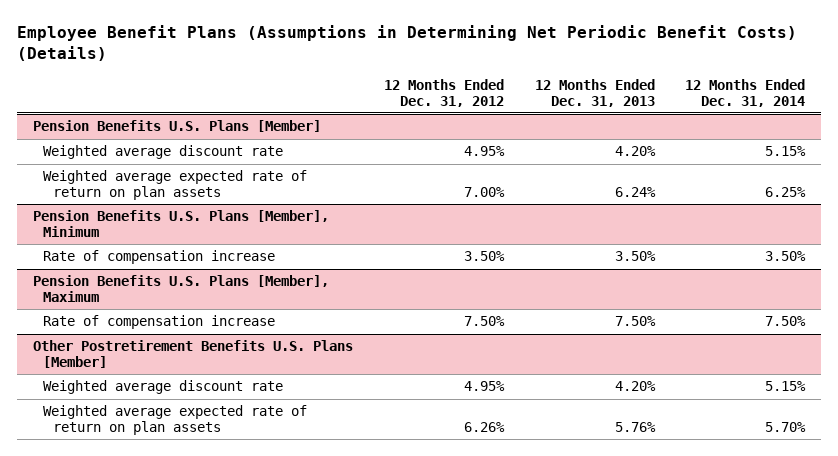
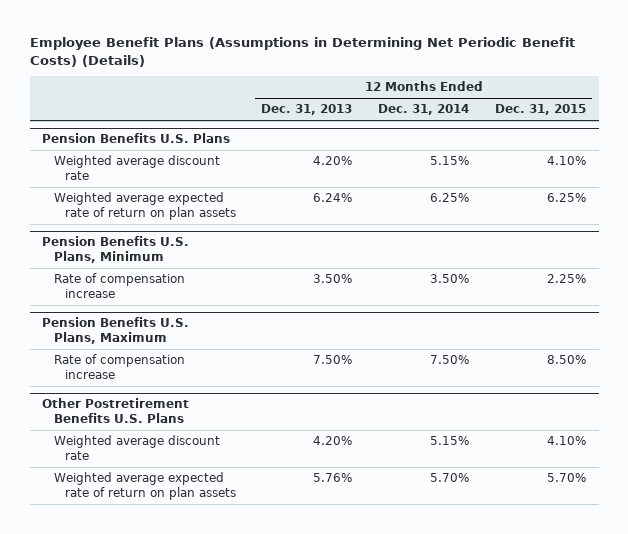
[383,78,504,107] 12 Months Ended Dec. 31, 2012 -> none
none -> [494,104,586,116] Dec. 31, 2015
[32,120,321,133] Pension Benefits U.S. Plans [Member] -> [42,133,231,144] Pension Benefits U.S. Plans
[32,210,329,237] Pension Benefits U.S. Plans [Member], Minimum -> [42,236,190,263] Pension Benefits U.S. Plans, Minimum
[32,275,329,302] Pension Benefits U.S. Plans [Member], Maximum -> [42,317,190,344] Pension Benefits U.S. Plans, Maximum
[32,340,353,368] Other Postretirement Benefits U.S. Plans [Member] -> [42,398,190,423] Other Postretirement Benefits U.S. Plans

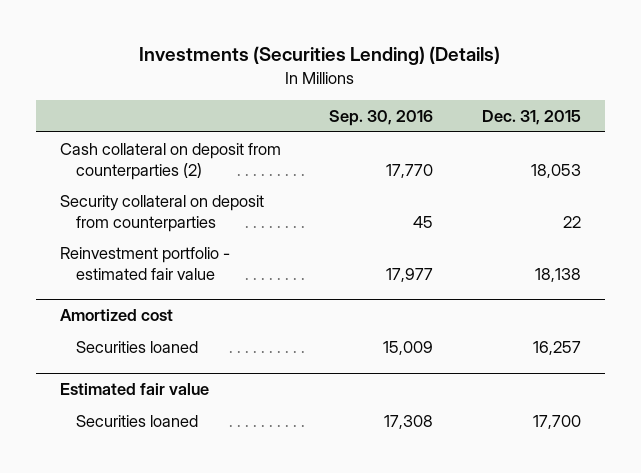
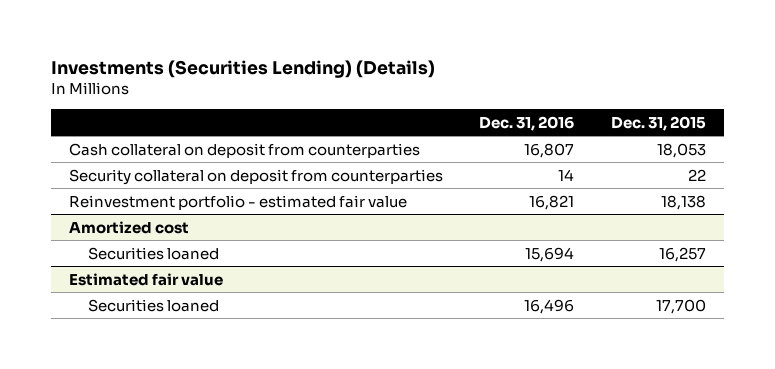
[329,110,434,127] Sep. 30, 2016 -> none
none -> [479,115,575,131] Dec. 31, 2016
[59,142,281,180] Cash collateral on deposit from counterparties (2) -> [68,142,420,158] Cash collateral on deposit from counterparties

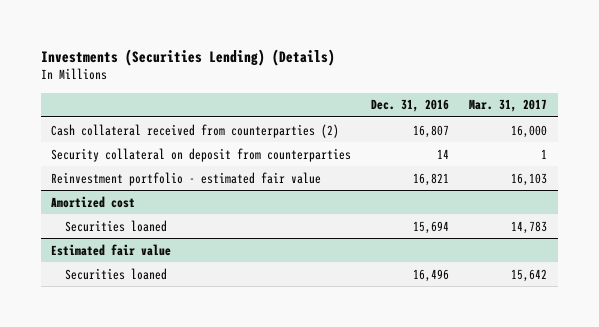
[610,115,706,131] Dec. 31, 2015 -> none
none -> [469,99,548,113] Mar. 31, 2017
[68,142,420,158] Cash collateral on deposit from counterparties -> [51,123,340,138] Cash collateral received from counterparties (2)

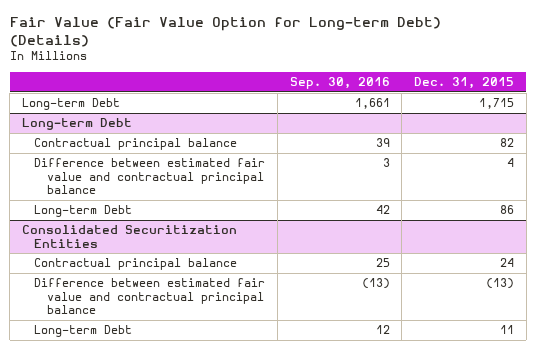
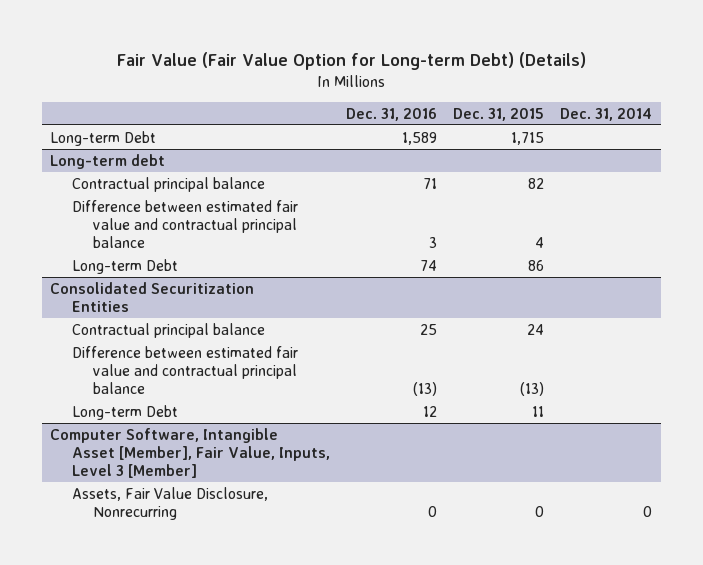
[289,76,390,89] Sep. 30, 2016 -> none
none -> [345,107,437,121] Dec. 31, 2016
none -> [560,107,653,121] Dec. 31, 2014
[21,118,132,131] Long-term Debt -> [50,153,166,169] Long-term debt
none -> [50,427,330,478] Computer Software, Intangible Asset [Member], Fair Value, Inputs, Level 3 [Member]
none -> [71,486,268,520] Assets, Fair Value Disclosure, Nonrecurring

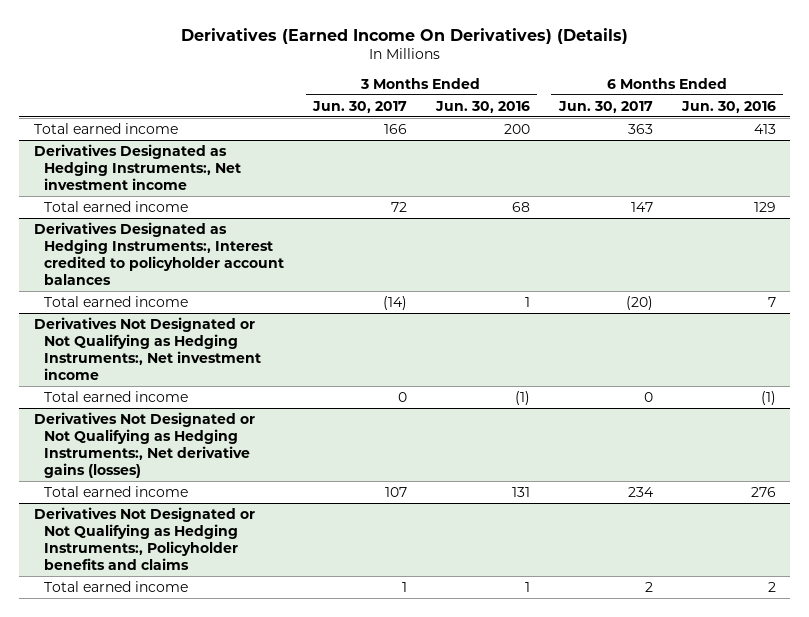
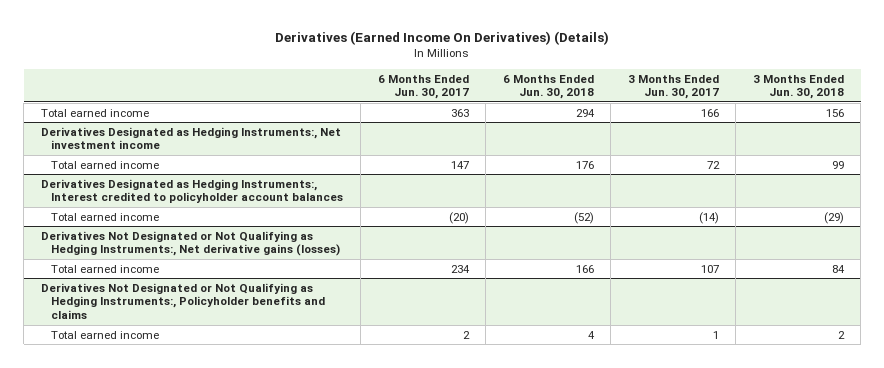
[434,100,530,113] Jun. 30, 2016 -> none
[680,100,776,113] Jun. 30, 2016 -> none
none -> [502,74,594,100] 6 Months Ended Jun. 30, 2018
none -> [752,74,844,100] 3 Months Ended Jun. 30, 2018
[33,316,262,380] Derivatives Not Designated or Not Qualifying as Hedging Instruments:, Net investment income -> none
[44,390,189,402] Total earned income -> none

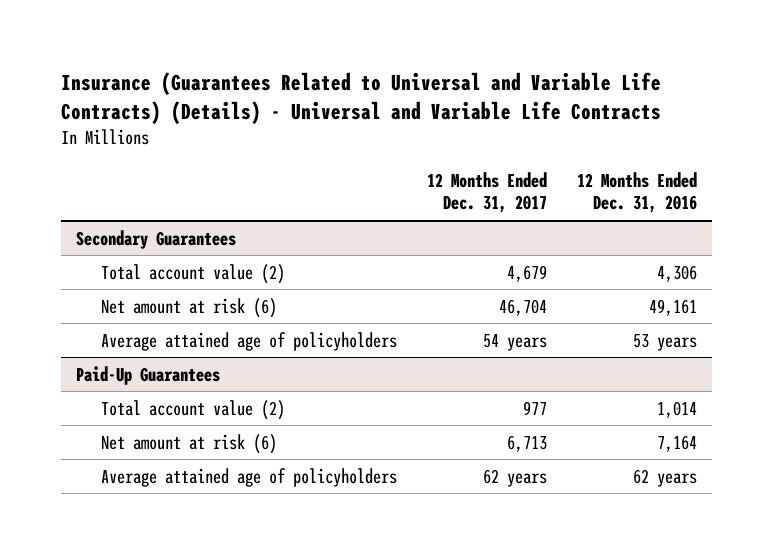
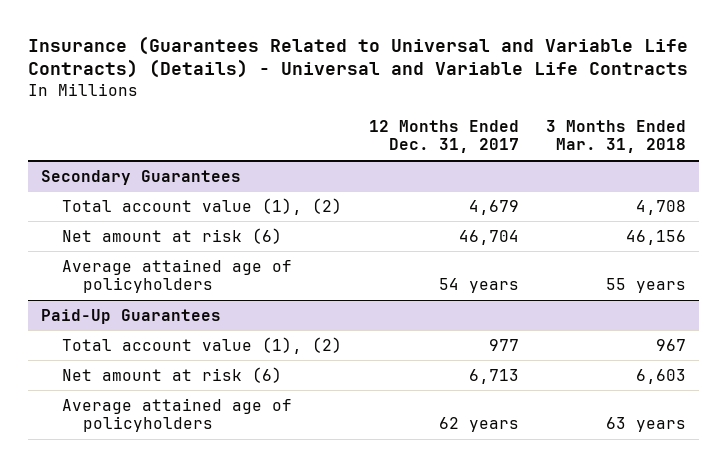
[577,171,698,214] 12 Months Ended Dec. 31, 2016 -> none
none -> [545,120,686,154] 3 Months Ended Mar. 31, 2018
[100,263,285,284] Total account value (2) -> [62,197,343,215] Total account value (1), (2)
[100,399,285,420] Total account value (2) -> [62,336,343,354] Total account value (1), (2)

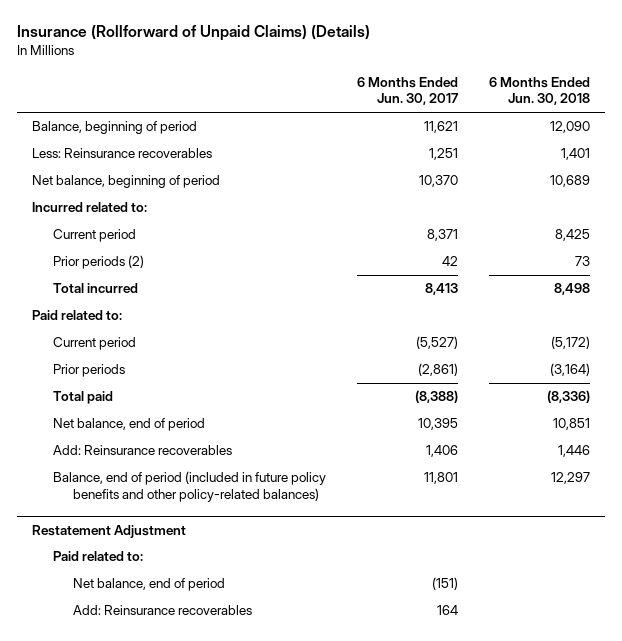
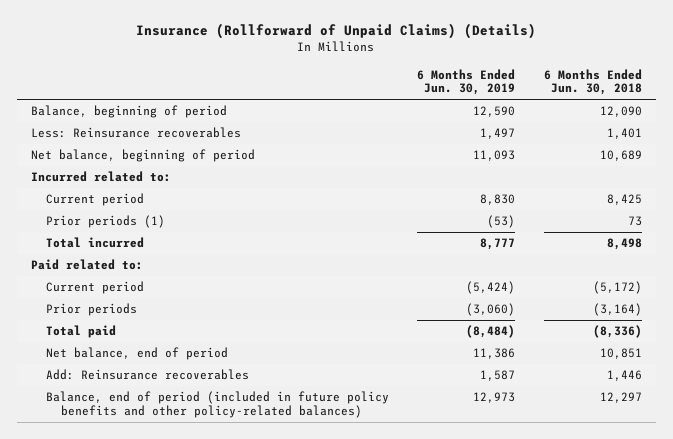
[356,76,458,106] 6 Months Ended Jun. 30, 2017 -> none
none -> [417,68,516,96] 6 Months Ended Jun. 30, 2019
[52,255,144,270] Prior periods (2) -> [45,215,165,229] Prior periods (1)
[32,524,187,538] Restatement Adjustment -> none
[52,551,143,562] Paid related to: -> none
[72,578,225,592] Net balance, end of period -> none
[72,605,252,616] Add: Reinsurance recoverables -> none

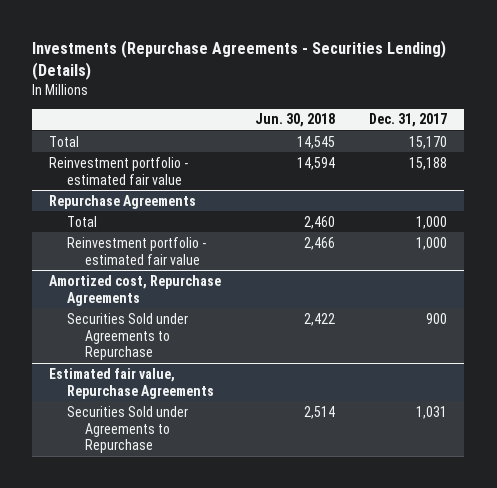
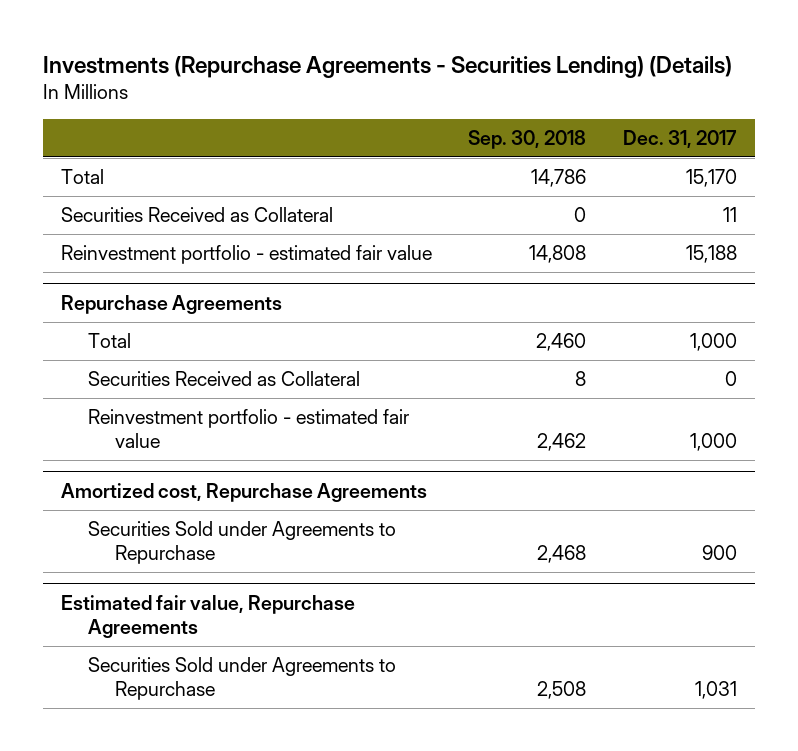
[255,113,336,128] Jun. 30, 2018 -> none
none -> [468,129,587,149] Sep. 30, 2018
none -> [61,207,334,223] Securities Received as Collateral
none -> [88,371,361,387] Securities Received as Collateral

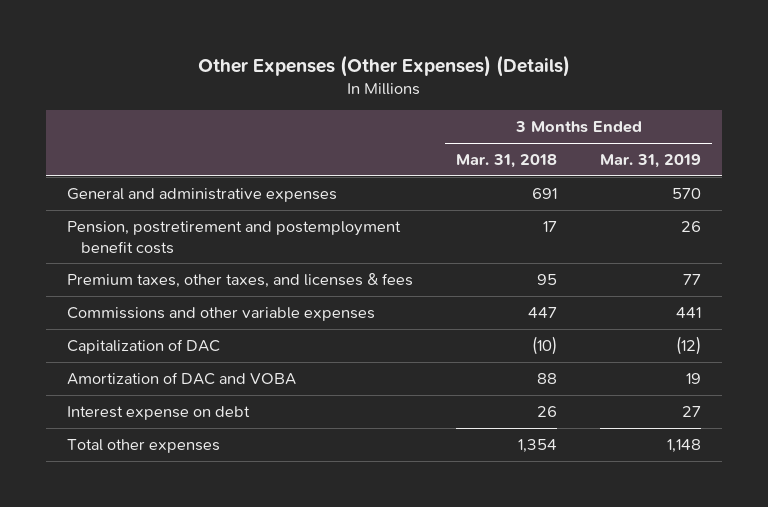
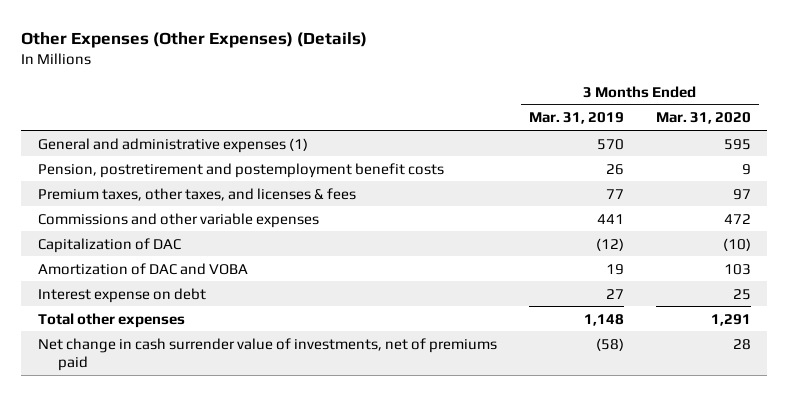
[456,154,558,169] Mar. 31, 2018 -> none
none -> [655,112,751,125] Mar. 31, 2020
[67,188,338,203] General and administrative expenses -> [37,137,308,153] General and administrative expenses (1)
none -> [37,337,497,371] Net change in cash surrender value of investments, net of premiums paid

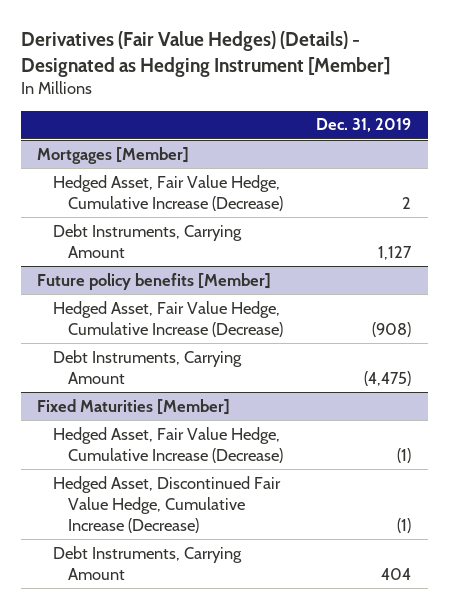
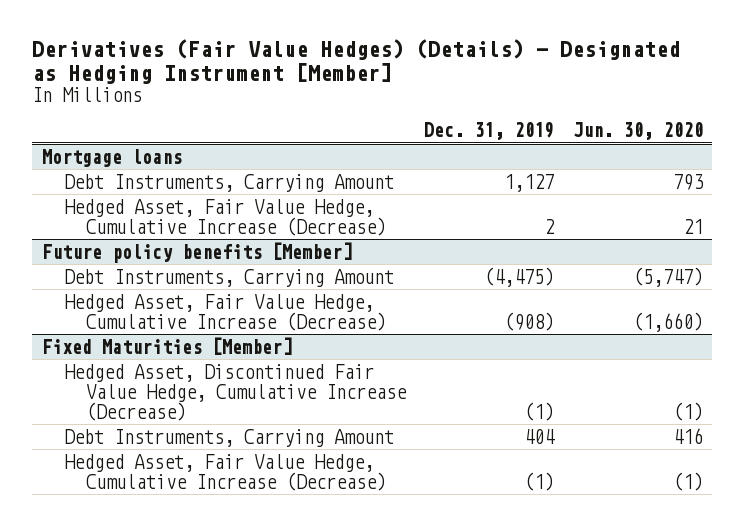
none -> [572,122,703,141] Jun. 30, 2020
[52,174,283,211] Hedged Asset, Fair Value Hedge, Cumulative Increase (Decrease) -> none
[37,146,190,164] Mortgages [Member] -> [41,148,182,167] Mortgage loans
none -> [63,198,386,236] Hedged Asset, Fair Value Hedge, Cumulative Increase (Decrease)
[52,300,283,337] Hedged Asset, Fair Value Hedge, Cumulative Increase (Decrease) -> [63,293,386,331] Hedged Asset, Fair Value Hedge, Cumulative Increase (Decrease)
[52,426,283,463] Hedged Asset, Fair Value Hedge, Cumulative Increase (Decrease) -> [63,453,386,491] Hedged Asset, Fair Value Hedge, Cumulative Increase (Decrease)

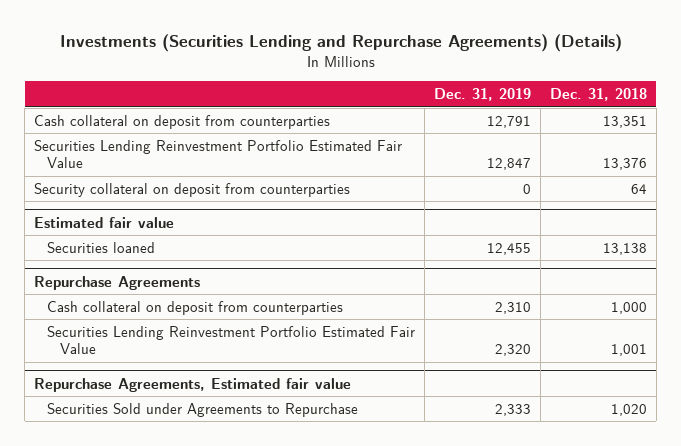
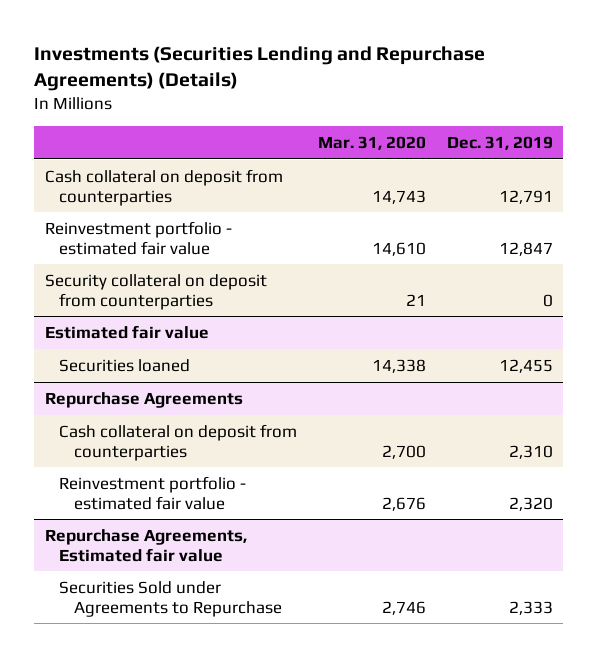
[549,88,647,102] Dec. 31, 2018 -> none
none -> [318,135,427,150] Mar. 31, 2020
[34,139,403,169] Securities Lending Reinvestment Portfolio Estimated Fair Value -> [44,220,232,255] Reinvestment portfolio - estimated fair value
[47,325,416,355] Securities Lending Reinvestment Portfolio Estimated Fair Value -> [59,475,247,510] Reinvestment portfolio - estimated fair value

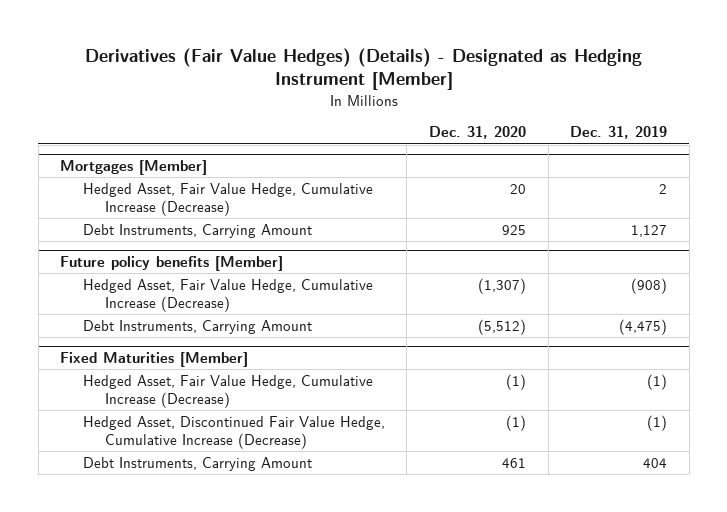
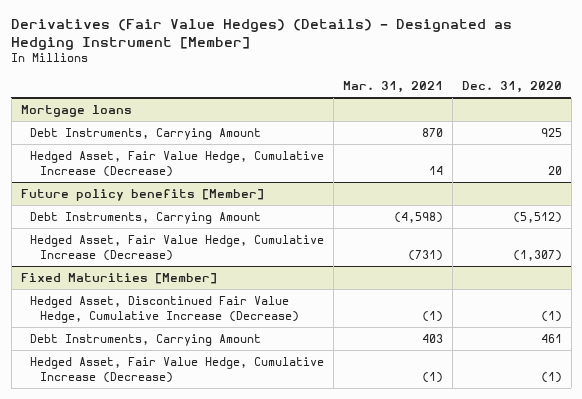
[570,126,668,140] Dec. 31, 2019 -> none
none -> [342,80,443,93] Mar. 31, 2021
[82,182,373,217] Hedged Asset, Fair Value Hedge, Cumulative Increase (Decrease) -> none
[60,159,208,175] Mortgages [Member] -> [20,105,132,118] Mortgage loans
none -> [30,151,325,177] Hedged Asset, Fair Value Hedge, Cumulative Increase (Decrease)
[82,278,373,313] Hedged Asset, Fair Value Hedge, Cumulative Increase (Decrease) -> [30,235,325,261] Hedged Asset, Fair Value Hedge, Cumulative Increase (Decrease)
[82,374,373,409] Hedged Asset, Fair Value Hedge, Cumulative Increase (Decrease) -> [30,357,325,383] Hedged Asset, Fair Value Hedge, Cumulative Increase (Decrease)

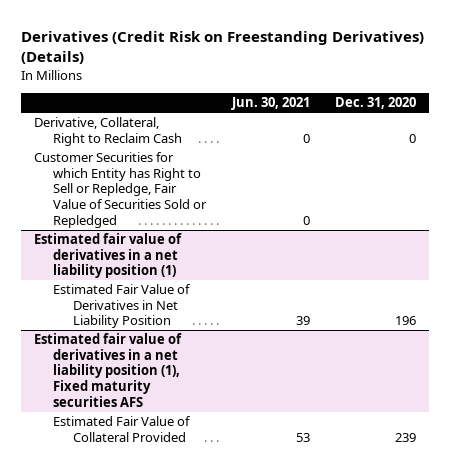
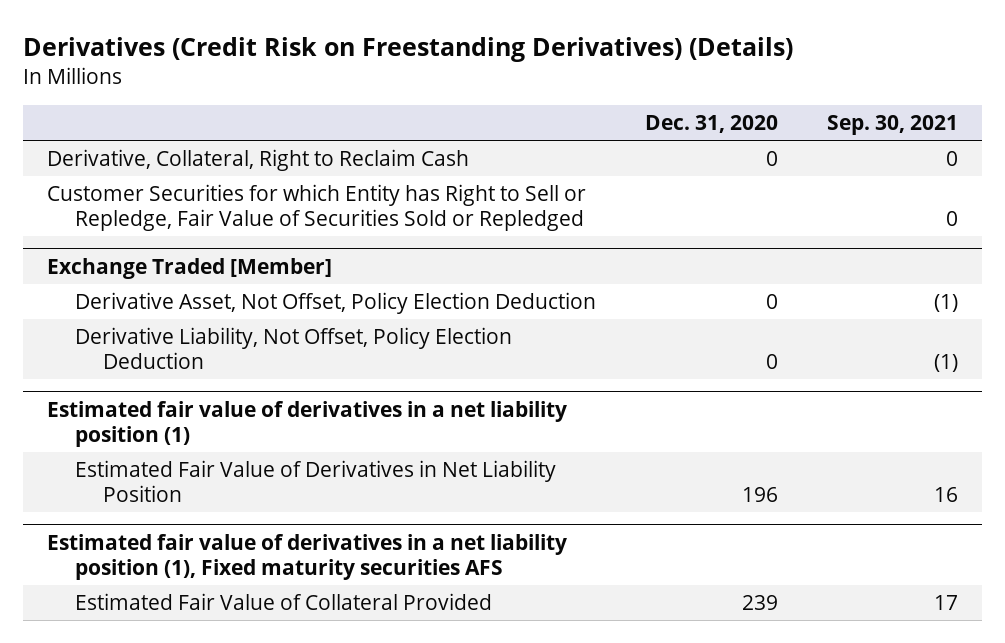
[230,97,310,111] Jun. 30, 2021 -> none
none -> [826,115,958,136] Sep. 30, 2021
none -> [47,257,333,279] Exchange Traded [Member]
none -> [75,291,597,314] Derivative Asset, Not Offset, Policy Election Deduction
none -> [75,326,513,370] Derivative Liability, Not Offset, Policy Election Deduction

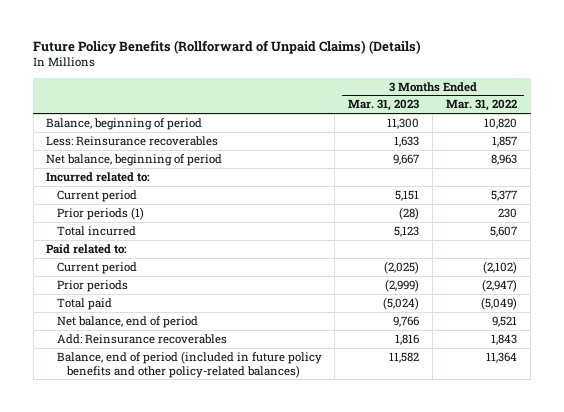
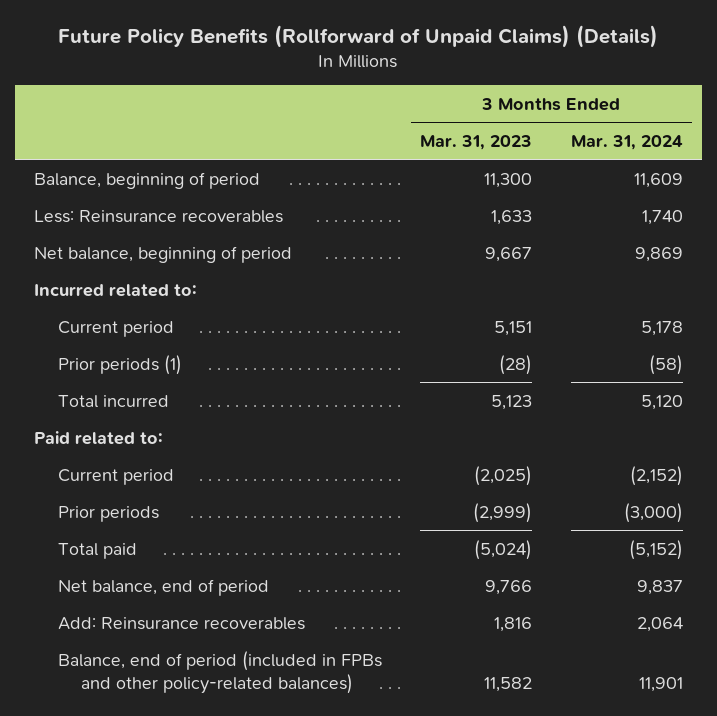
[446,99,518,112] Mar. 31, 2022 -> none
none -> [570,134,683,150] Mar. 31, 2024
[56,350,322,378] Balance, end of period (included in future policy benefits and other policy-related balances) -> [57,650,382,694] Balance, end of period (included in FPBs and other policy-related balances)

